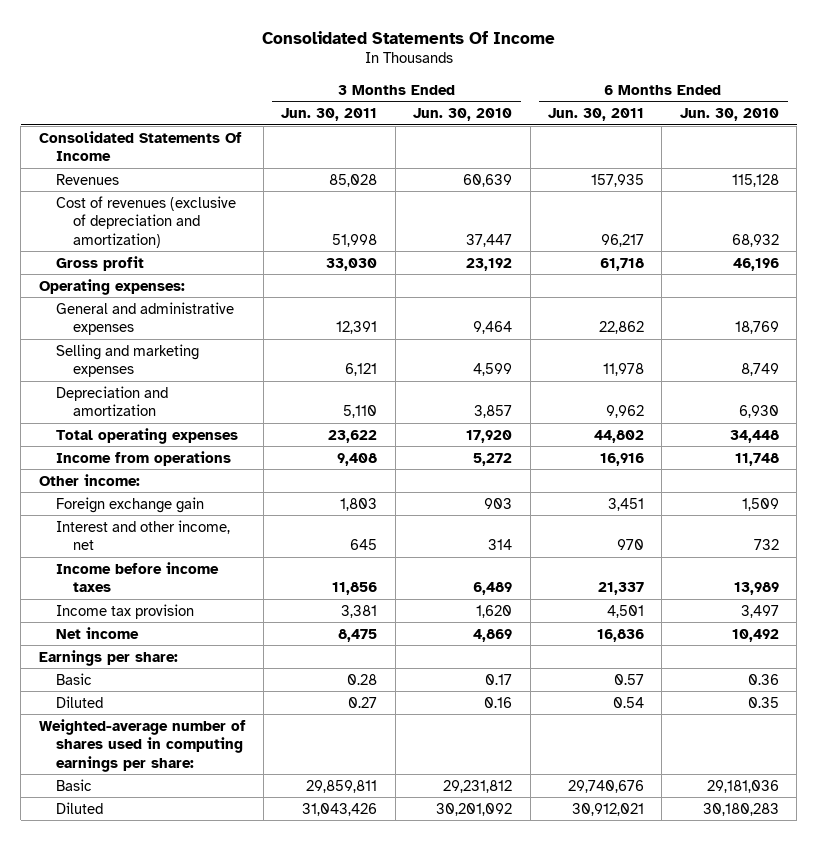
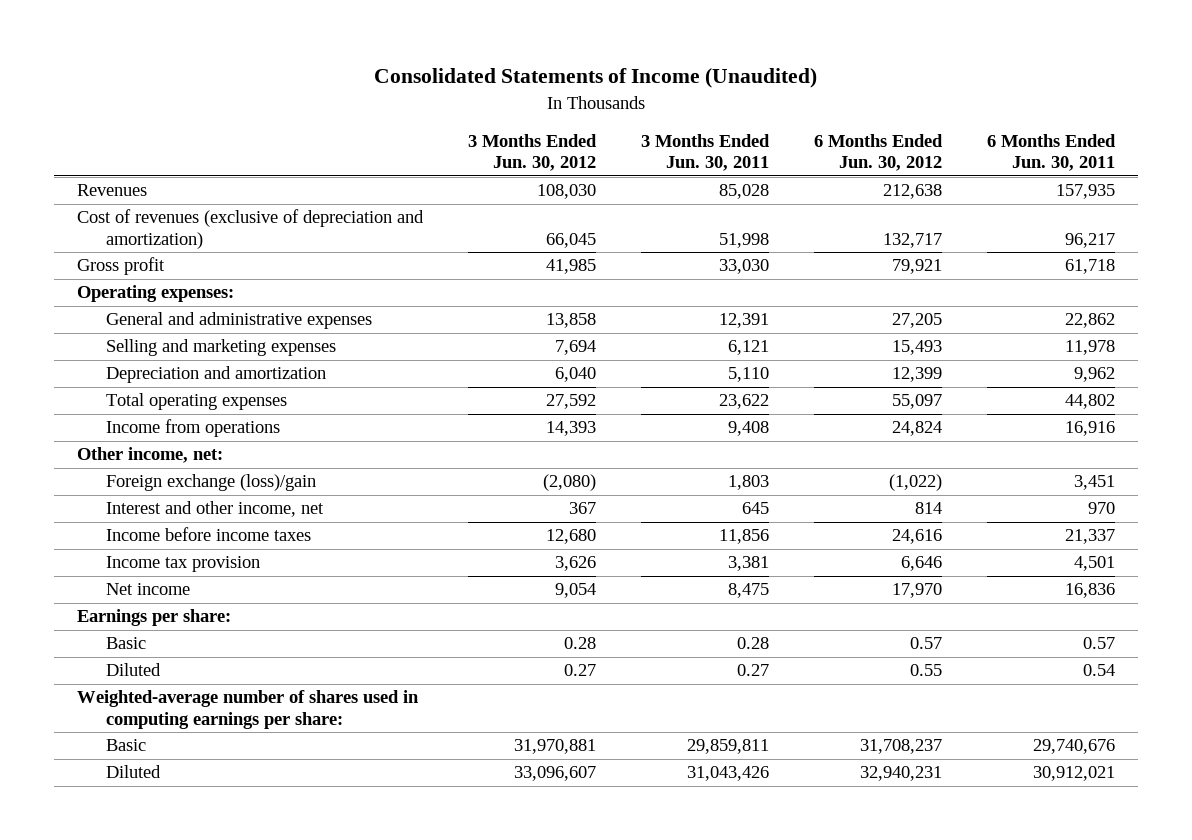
[261,30,555,44] Consolidated Statements Of Income -> [374,68,818,89] Consolidated Statements of Income (Unaudited)
[413,108,513,122] Jun. 30, 2010 -> none
[679,108,779,122] Jun. 30, 2010 -> none
none -> [468,133,598,172] 3 Months Ended Jun. 30, 2012
none -> [814,133,944,172] 6 Months Ended Jun. 30, 2012
[38,130,242,162] Consolidated Statements Of Income -> none
[38,473,140,486] Other income: -> [77,447,224,464] Other income, net:
[55,496,204,513] Foreign exchange gain -> [106,474,317,492] Foreign exchange (loss)/gain

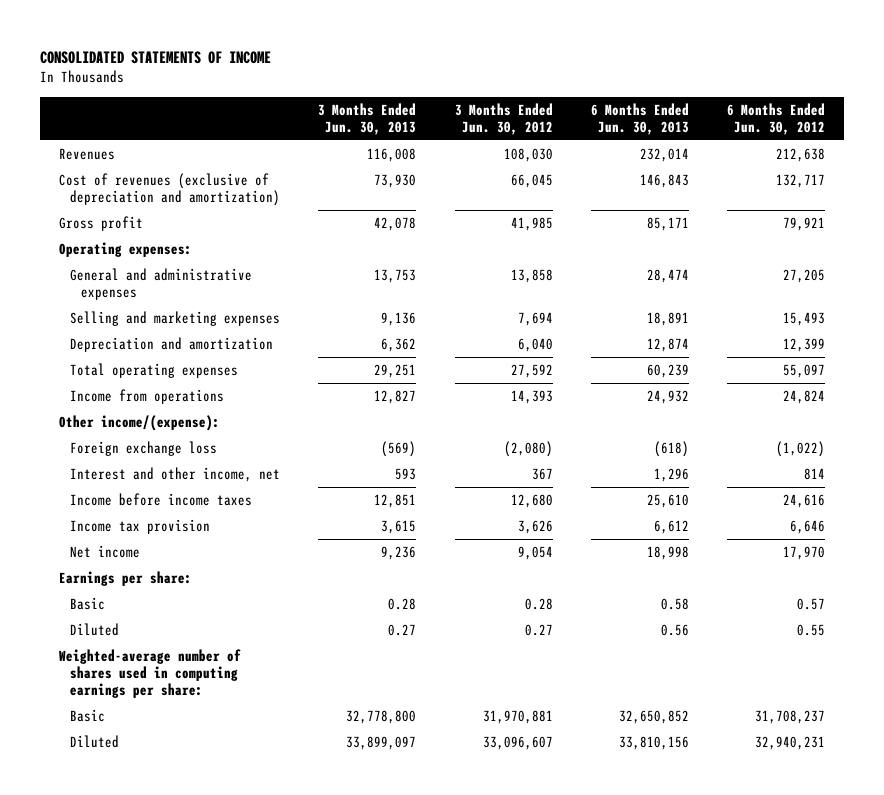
[374,68,818,89] Consolidated Statements of Income (Unaudited) -> [40,50,272,64] CONSOLIDATED STATEMENTS OF INCOME
[641,133,771,172] 3 Months Ended Jun. 30, 2011 -> none
[987,133,1117,172] 6 Months Ended Jun. 30, 2011 -> none
none -> [318,102,417,135] 3 Months Ended Jun. 30, 2013
none -> [590,102,689,135] 6 Months Ended Jun. 30, 2013
[77,447,224,464] Other income, net: -> [59,414,221,431] Other income/(expense):
[106,474,317,492] Foreign exchange (loss)/gain -> [70,440,218,456] Foreign exchange loss

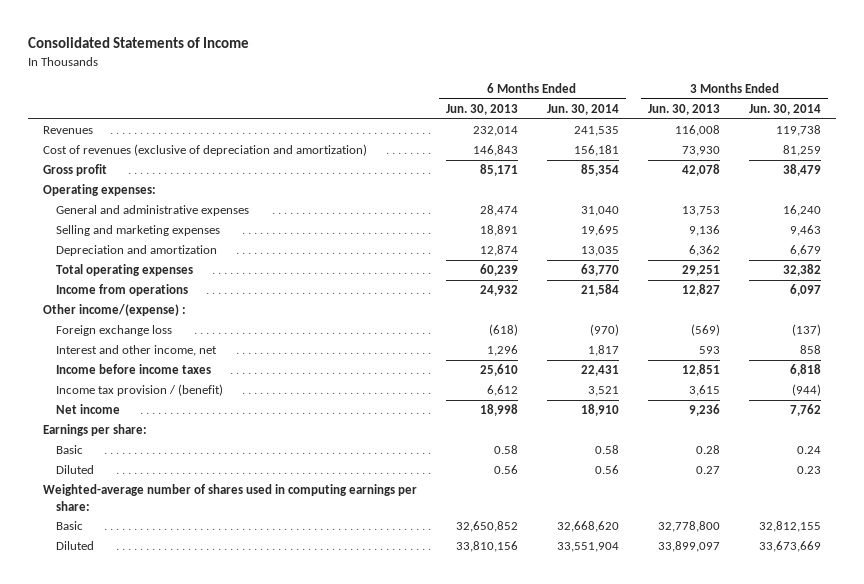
[40,50,272,64] CONSOLIDATED STATEMENTS OF INCOME -> [28,37,250,49] Consolidated Statements of Income
[454,102,553,135] 3 Months Ended Jun. 30, 2012 -> none
[726,102,825,135] 6 Months Ended Jun. 30, 2012 -> none
none -> [546,103,619,115] Jun. 30, 2014
none -> [749,103,822,115] Jun. 30, 2014
[59,414,221,431] Other income/(expense): -> [42,304,186,317] Other income/(expense) :
[70,518,211,534] Income tax provision -> [55,384,223,397] Income tax provision / (benefit)

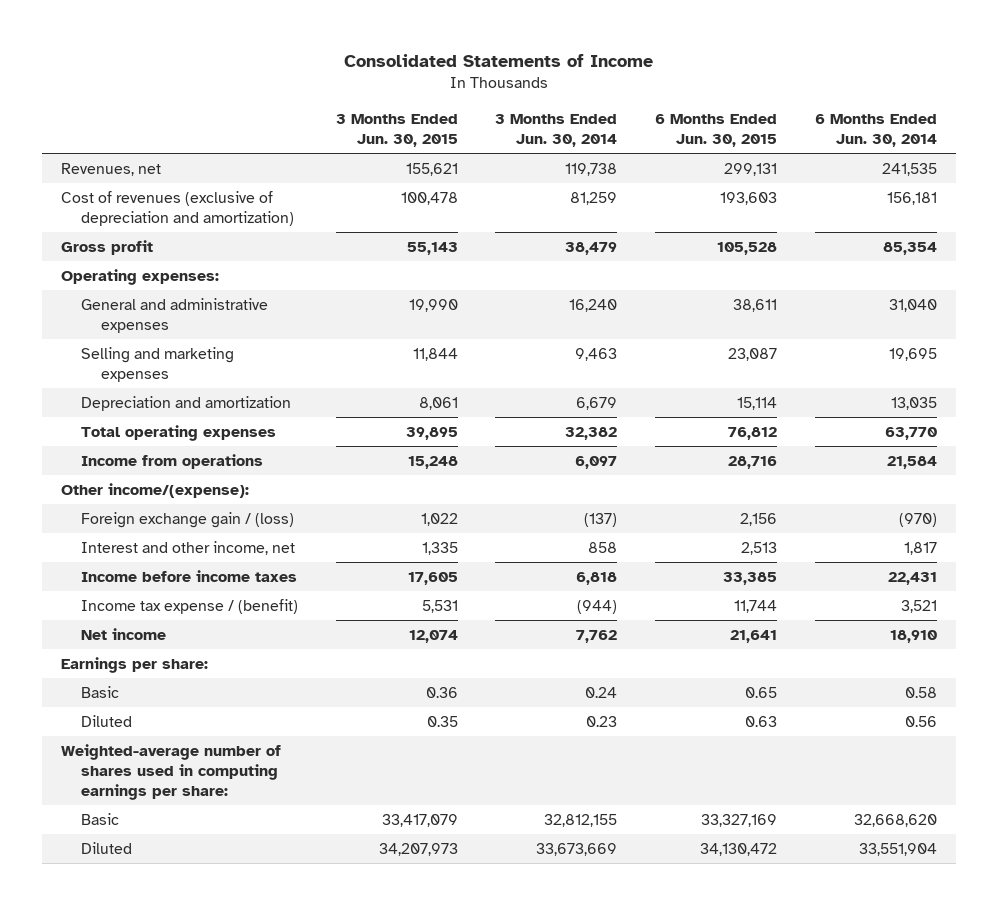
[445,103,518,115] Jun. 30, 2013 -> none
[648,103,721,115] Jun. 30, 2013 -> none
none -> [335,113,458,148] 3 Months Ended Jun. 30, 2015
none -> [655,113,778,148] 6 Months Ended Jun. 30, 2015
[42,126,93,135] Revenues -> [61,162,162,176] Revenues, net
[42,304,186,317] Other income/(expense) : -> [61,482,250,498] Other income/(expense):
[55,325,172,337] Foreign exchange loss -> [81,511,295,528] Foreign exchange gain / (loss)
[55,384,223,397] Income tax provision / (benefit) -> [81,598,299,614] Income tax expense / (benefit)

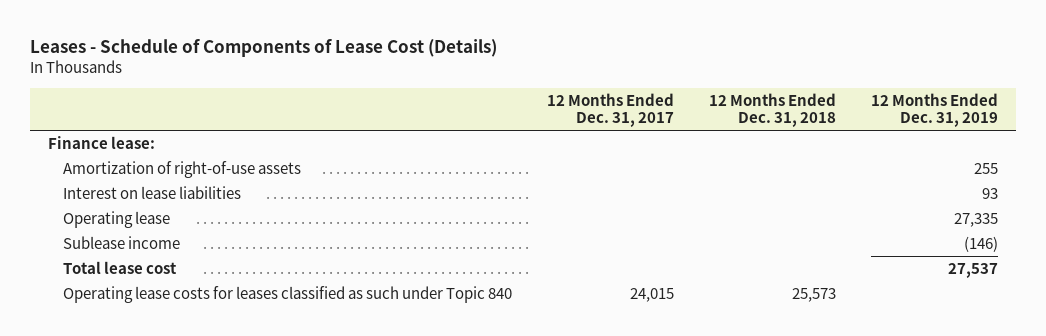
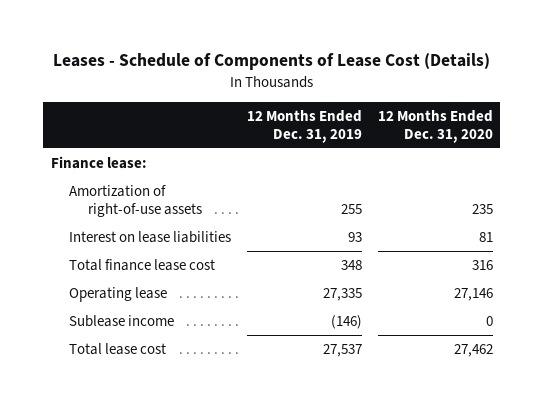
[546,92,674,128] 12 Months Ended Dec. 31, 2017 -> none
[709,92,837,128] 12 Months Ended Dec. 31, 2018 -> none
none -> [377,109,493,144] 12 Months Ended Dec. 31, 2020
none -> [69,258,216,271] Total finance lease cost
[62,285,512,303] Operating lease costs for leases classified as such under Topic 840 -> none

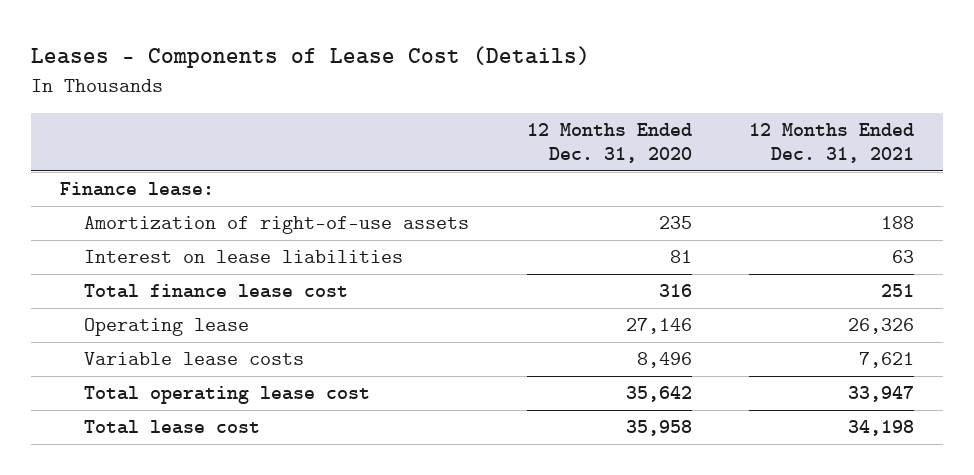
[52,53,490,71] Leases - Schedule of Components of Lease Cost (Details) -> [30,46,590,69] Leases - Components of Lease Cost (Details)
[246,109,362,144] 12 Months Ended Dec. 31, 2019 -> none
none -> [749,122,915,164] 12 Months Ended Dec. 31, 2021
[69,314,175,327] Sublease income -> none
none -> [84,352,305,366] Variable lease costs
none -> [84,386,371,405] Total operating lease cost
[453,343,493,357] 27,462 -> [625,420,692,437] 35,958

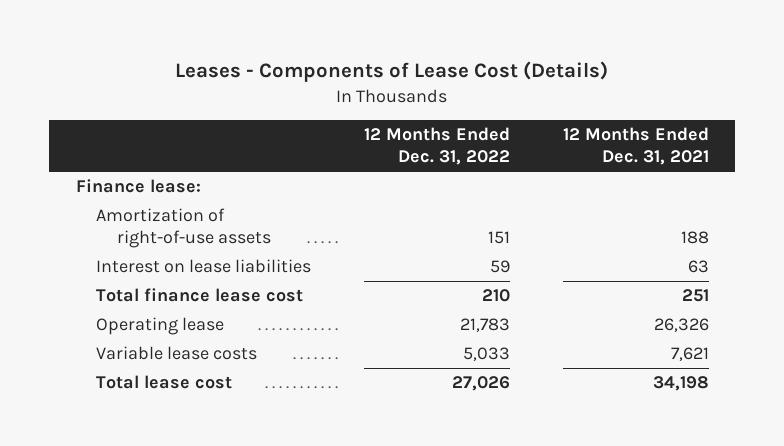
[526,122,692,164] 12 Months Ended Dec. 31, 2020 -> none
none -> [363,127,510,166] 12 Months Ended Dec. 31, 2022
[84,386,371,405] Total operating lease cost -> none

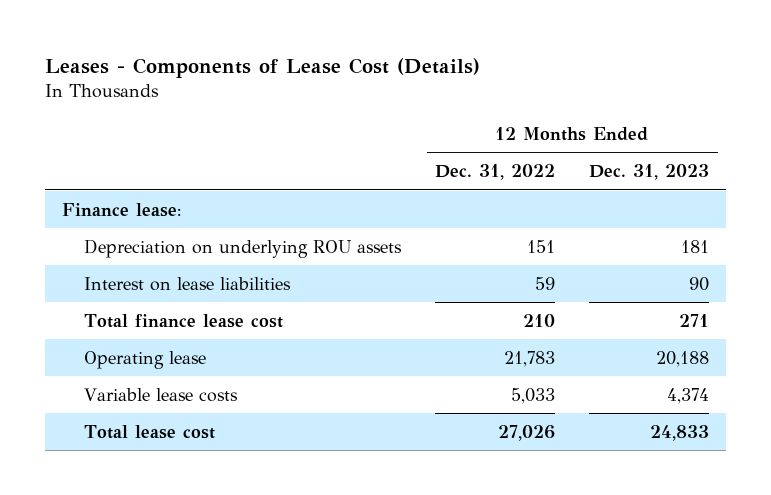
[562,127,709,166] 12 Months Ended Dec. 31, 2021 -> none
none -> [589,164,710,181] Dec. 31, 2023
[96,208,271,249] Amortization of right-of-use assets -> [84,238,403,258] Depreciation on underlying ROU assets

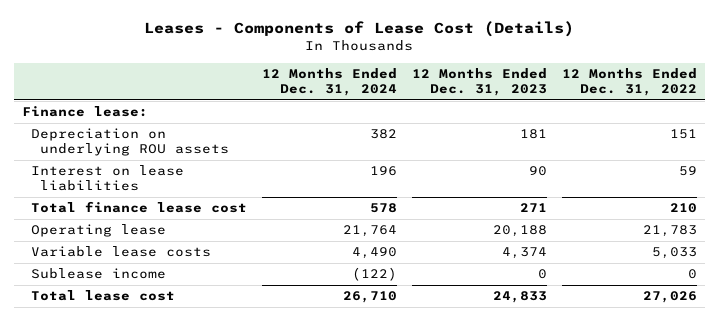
none -> [262,67,398,97] 12 Months Ended Dec. 31, 2024
none -> [30,268,166,280] Sublease income

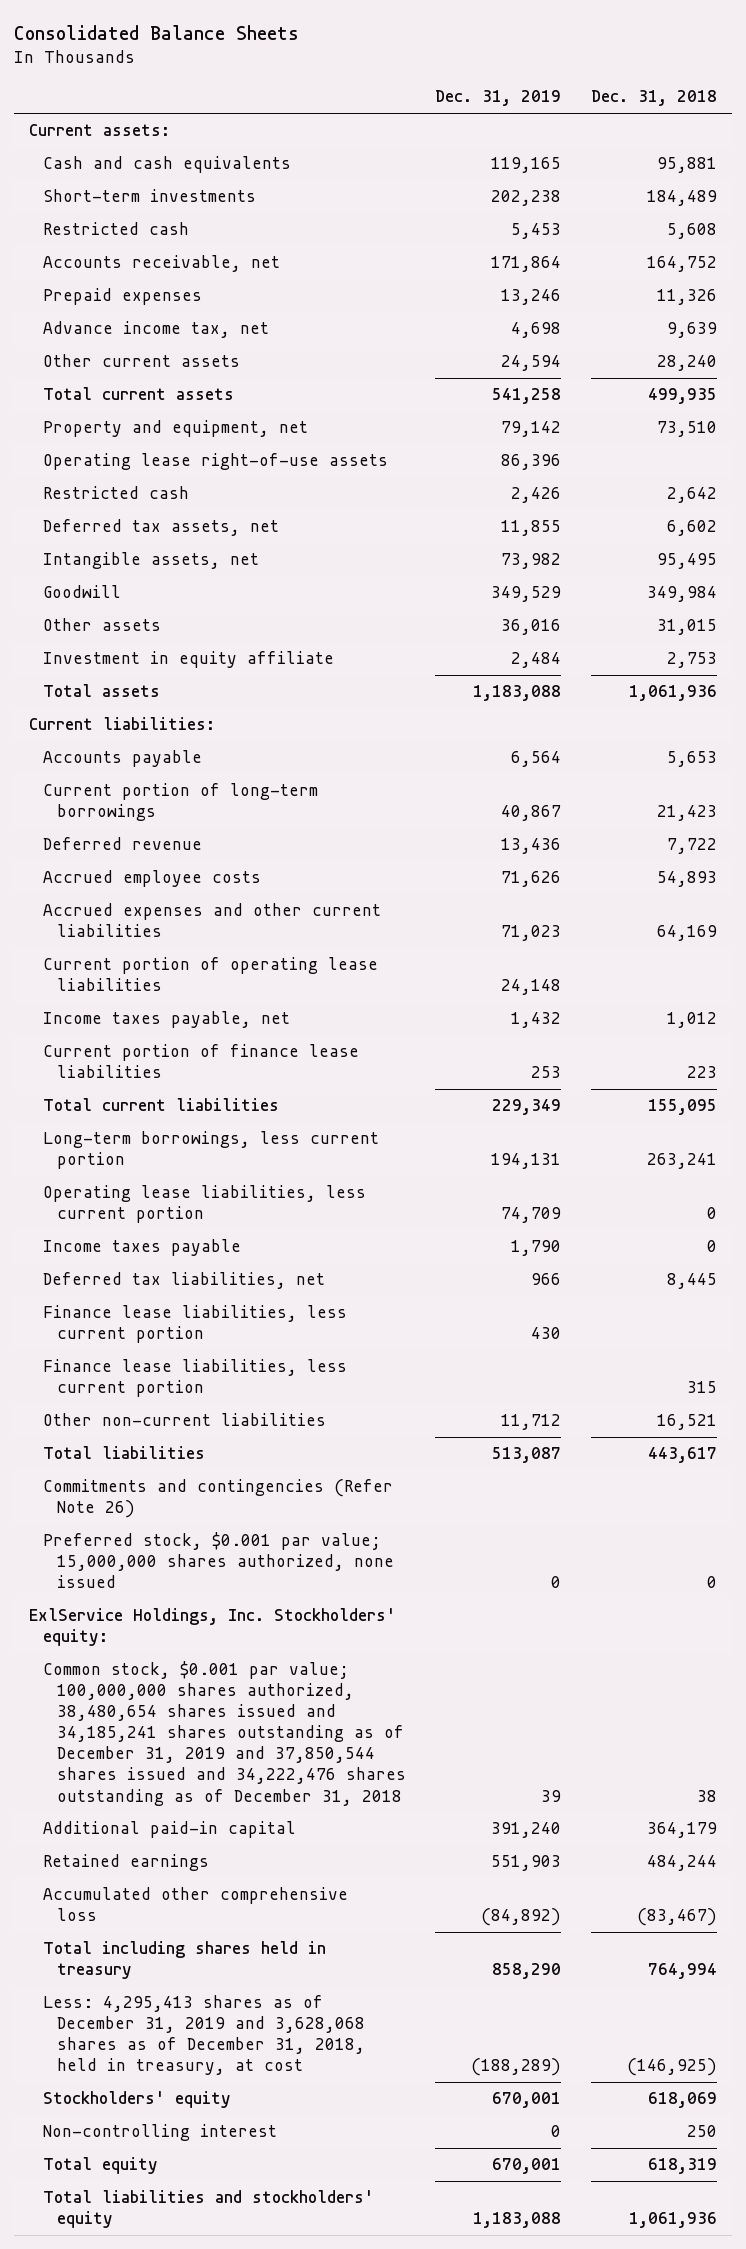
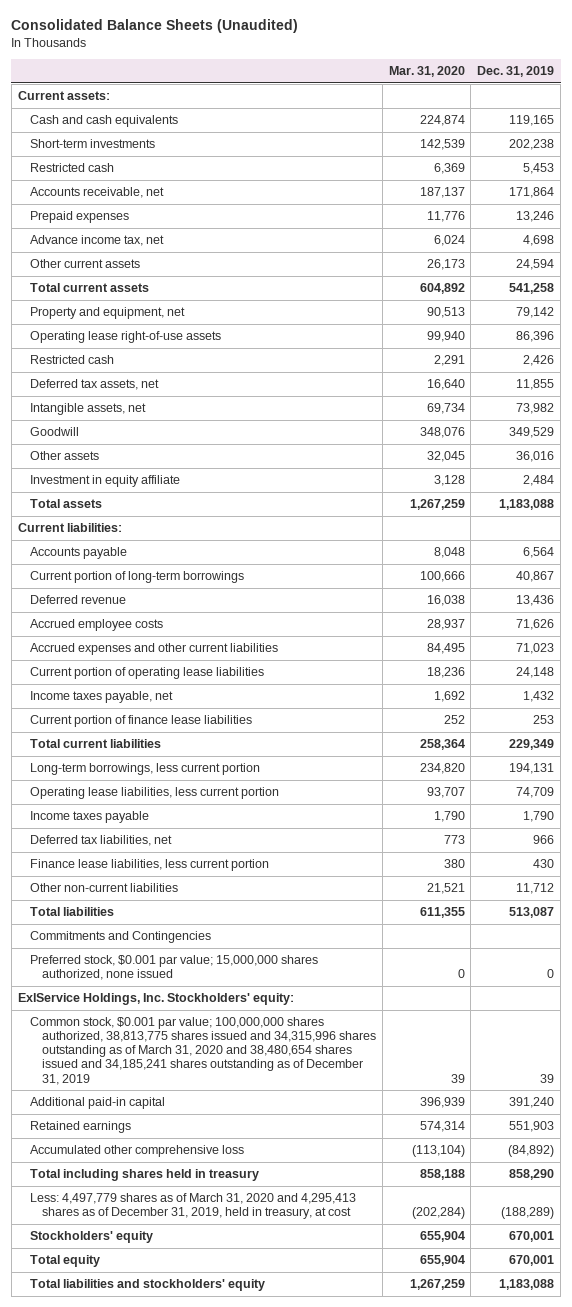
[14,25,300,41] Consolidated Balance Sheets -> [11,19,299,34] Consolidated Balance Sheets (Unaudited)
[591,90,718,107] Dec. 31, 2018 -> none
none -> [388,66,465,78] Mar. 31, 2020
[42,1359,347,1398] Finance lease liabilities, less current portion -> none
[42,1479,393,1519] Commitments and contingencies (Refer Note 26) -> [29,931,211,944] Commitments and Contingencies
[42,1661,406,1806] Common stock, $0.001 par value; 100,000,000 shares authorized, 38,480,654 shares issued and 34,185,241 shares outstanding as of December 31, 2019 and 37,850,544 shares issued and 34,222,476 shares outstanding as of December 31, 2018 -> [29,1017,376,1085] Common stock, $0.001 par value; 100,000,000 shares authorized, 38,813,775 shares issued and 34,315,996 shares outstanding as of March 31, 2020 and 38,480,654 shares issued and 34,185,241 shares outstanding as of December 31, 2019
[42,1995,365,2076] Less: 4,295,413 shares as of December 31, 2019 and 3,628,068 shares as of December 31, 2018, held in treasury, at cost -> [29,1193,356,1220] Less: 4,497,779 shares as of March 31, 2020 and 4,295,413 shares as of December 31, 2019, held in treasury, at cost
[42,2124,277,2142] Non-controlling interest -> none

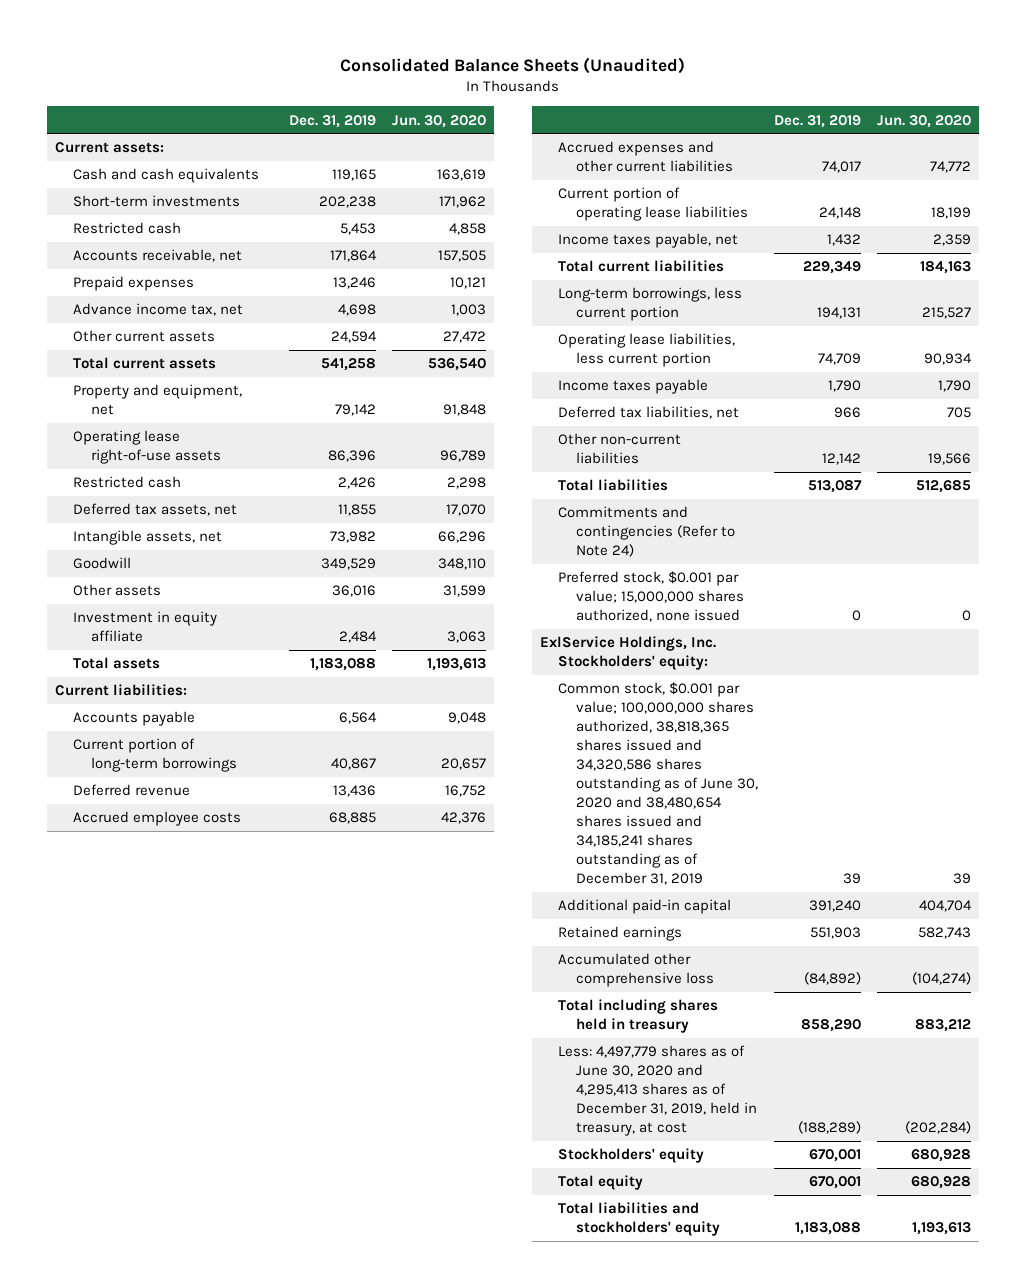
[388,66,465,78] Mar. 31, 2020 -> none
none -> [391,114,486,128] Jun. 30, 2020
[516,619,555,631] 71,626 -> [328,812,376,825] 68,885
[516,643,555,655] 71,023 -> [821,161,861,174] 74,017
[29,715,252,728] Current portion of finance lease liabilities -> none
[29,859,269,872] Finance lease liabilities, less current portion -> none
[516,883,555,895] 11,712 -> [821,453,861,466] 12,142
[29,931,211,944] Commitments and Contingencies -> [557,506,735,558] Commitments and contingencies (Refer to Note 24)
[29,1017,376,1085] Common stock, $0.001 par value; 100,000,000 shares authorized, 38,813,775 shares issued and 34,315,996 shares outstanding as of March 31, 2020 and 38,480,654 shares issued and 34,185,241 shares outstanding as of December 31, 2019 -> [557,682,758,885] Common stock, $0.001 par value; 100,000,000 shares authorized, 38,818,365 shares issued and 34,320,586 shares outstanding as of June 30, 2020 and 38,480,654 shares issued and 34,185,241 shares outstanding as of December 31, 2019
[29,1193,356,1220] Less: 4,497,779 shares as of March 31, 2020 and 4,295,413 shares as of December 31, 2019, held in treasury, at cost -> [557,1045,757,1137] Less: 4,497,779 shares as of June 30, 2020 and 4,295,413 shares as of December 31, 2019, held in treasury, at cost

